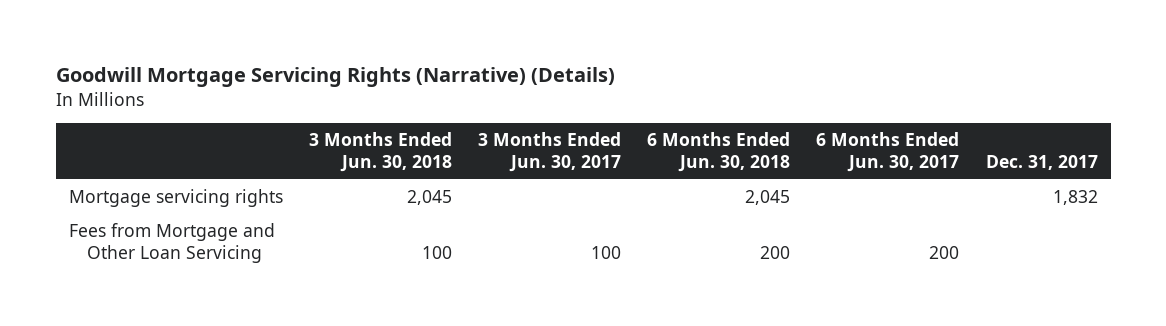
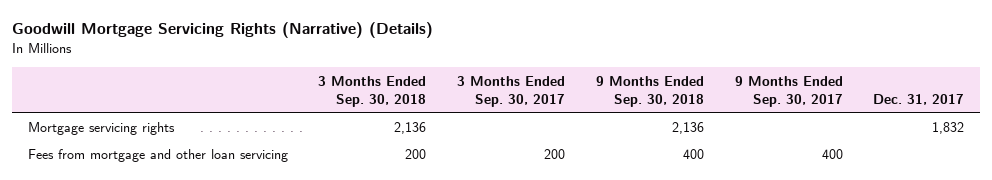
[308,132,452,172] 3 Months Ended Jun. 30, 2018 -> none
[478,132,622,172] 3 Months Ended Jun. 30, 2017 -> none
[647,132,791,172] 6 Months Ended Jun. 30, 2018 -> none
[816,132,960,172] 6 Months Ended Jun. 30, 2017 -> none
none -> [318,75,427,108] 3 Months Ended Sep. 30, 2018
none -> [457,75,566,108] 3 Months Ended Sep. 30, 2017
none -> [595,75,704,108] 9 Months Ended Sep. 30, 2018
none -> [734,75,843,108] 9 Months Ended Sep. 30, 2017
[68,223,275,263] Fees from Mortgage and Other Loan Servicing -> [27,149,288,163] Fees from mortgage and other loan servicing

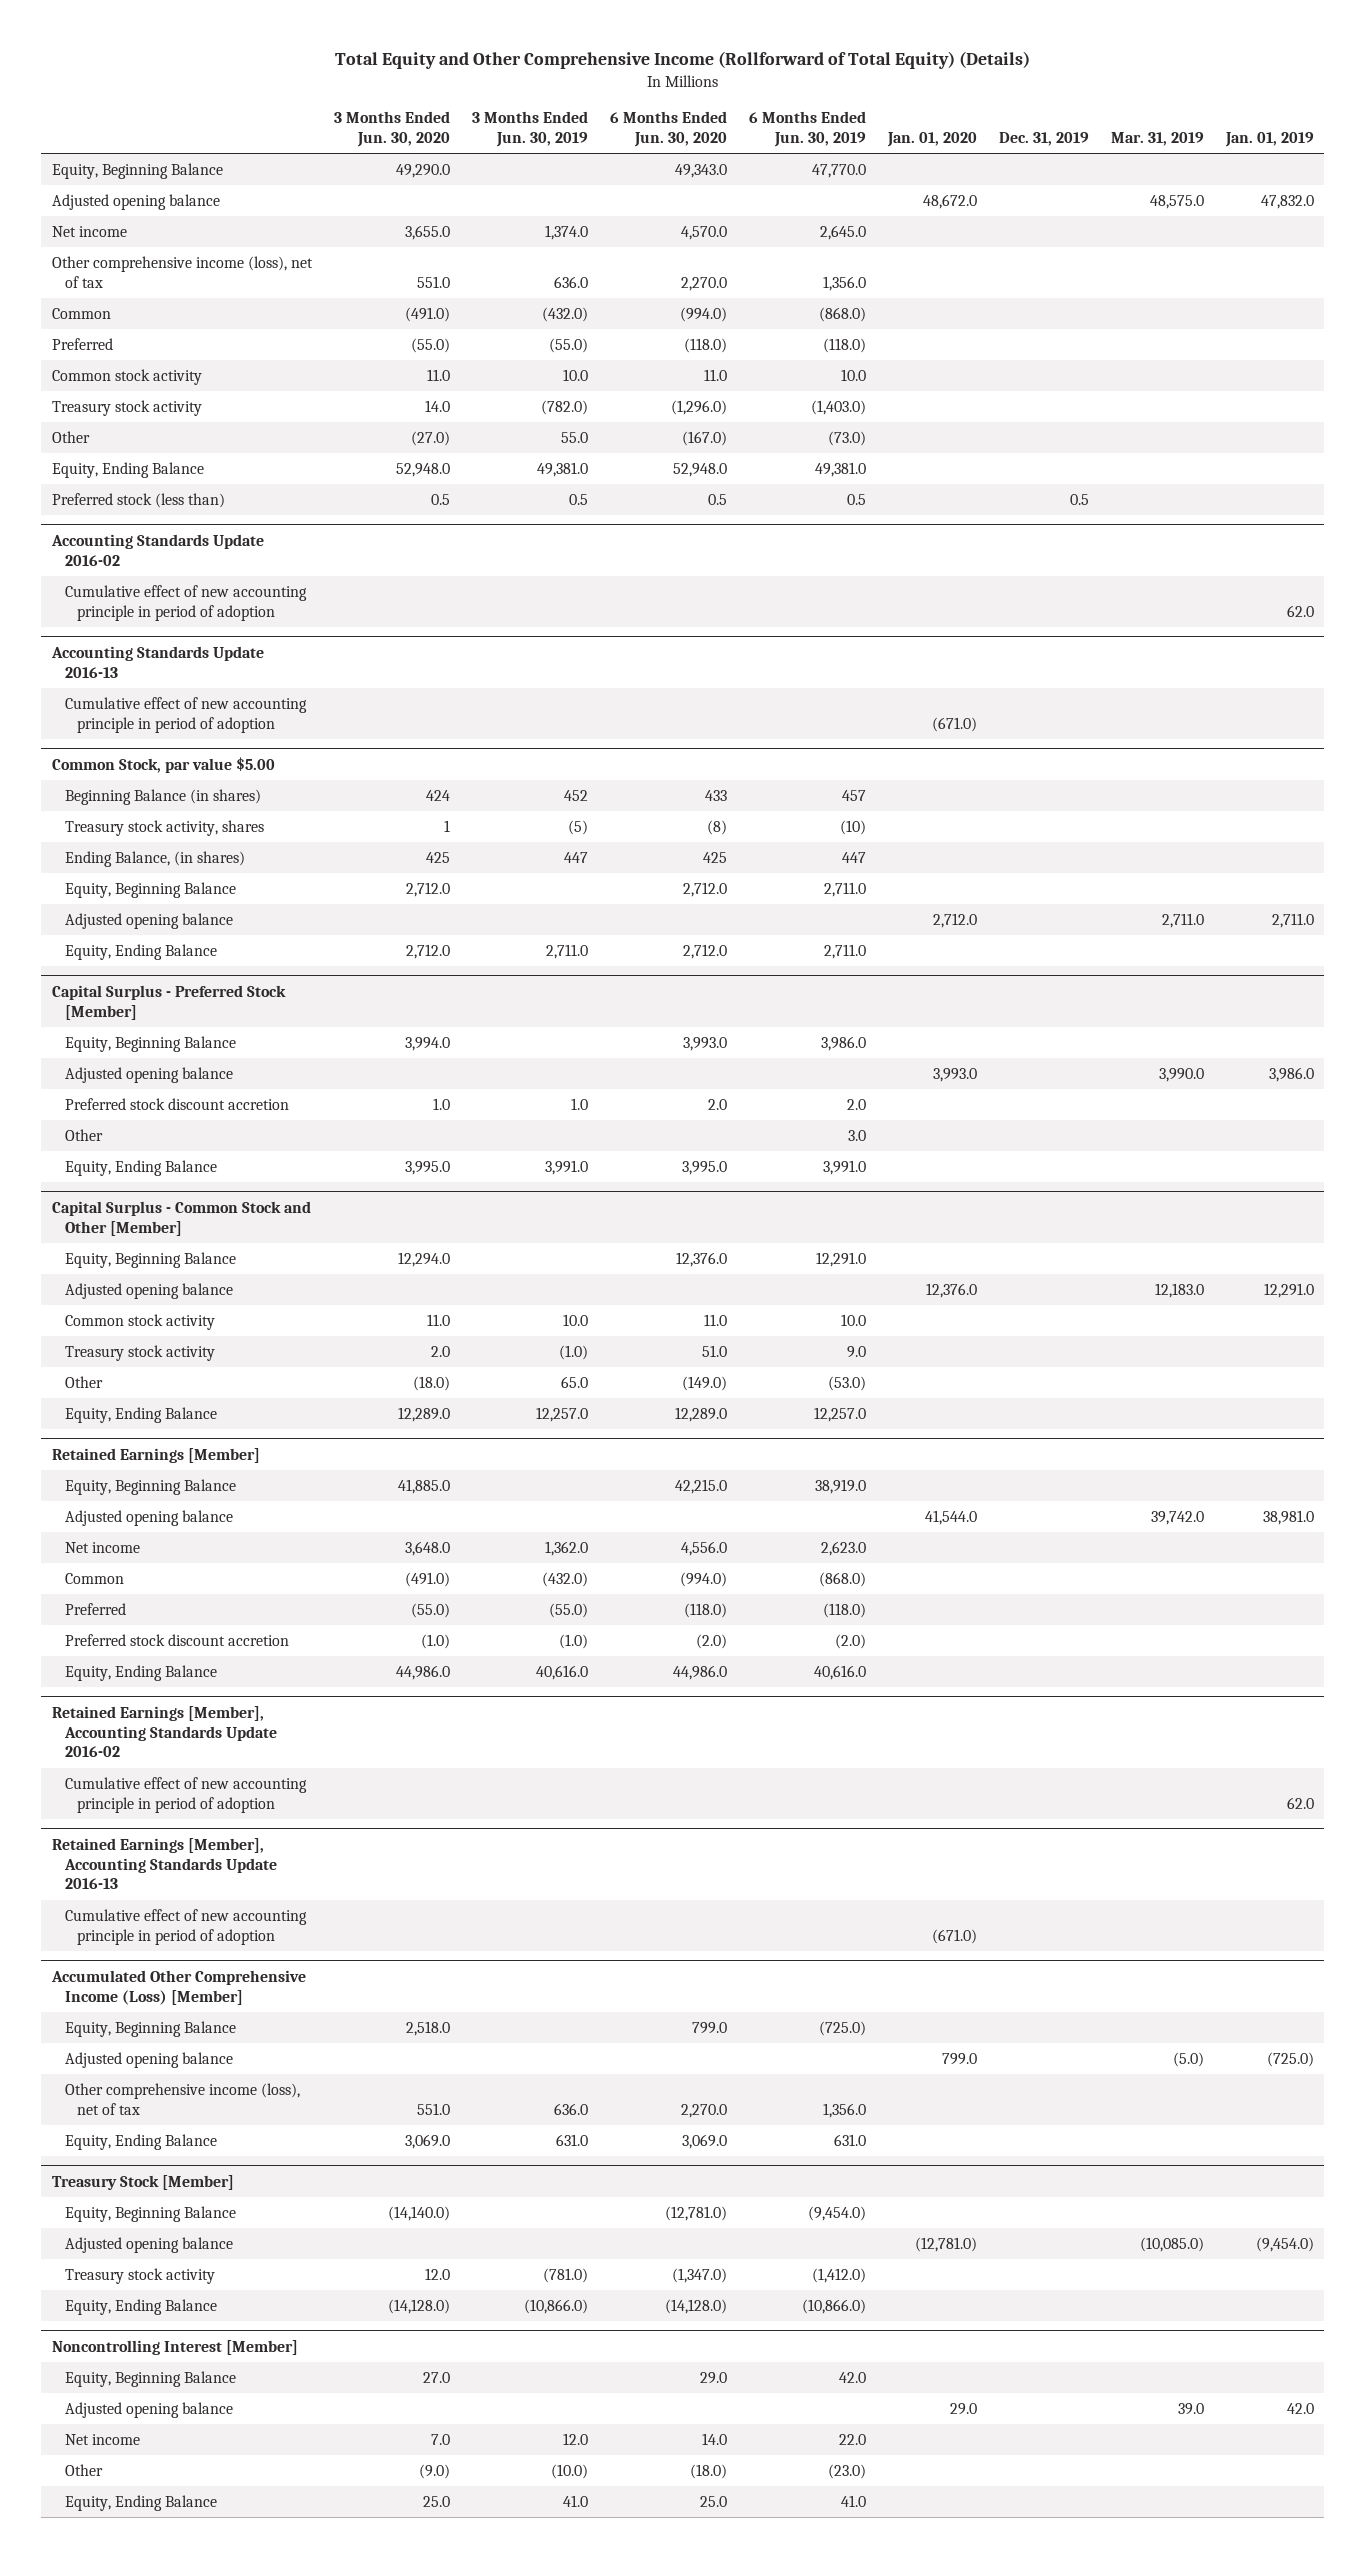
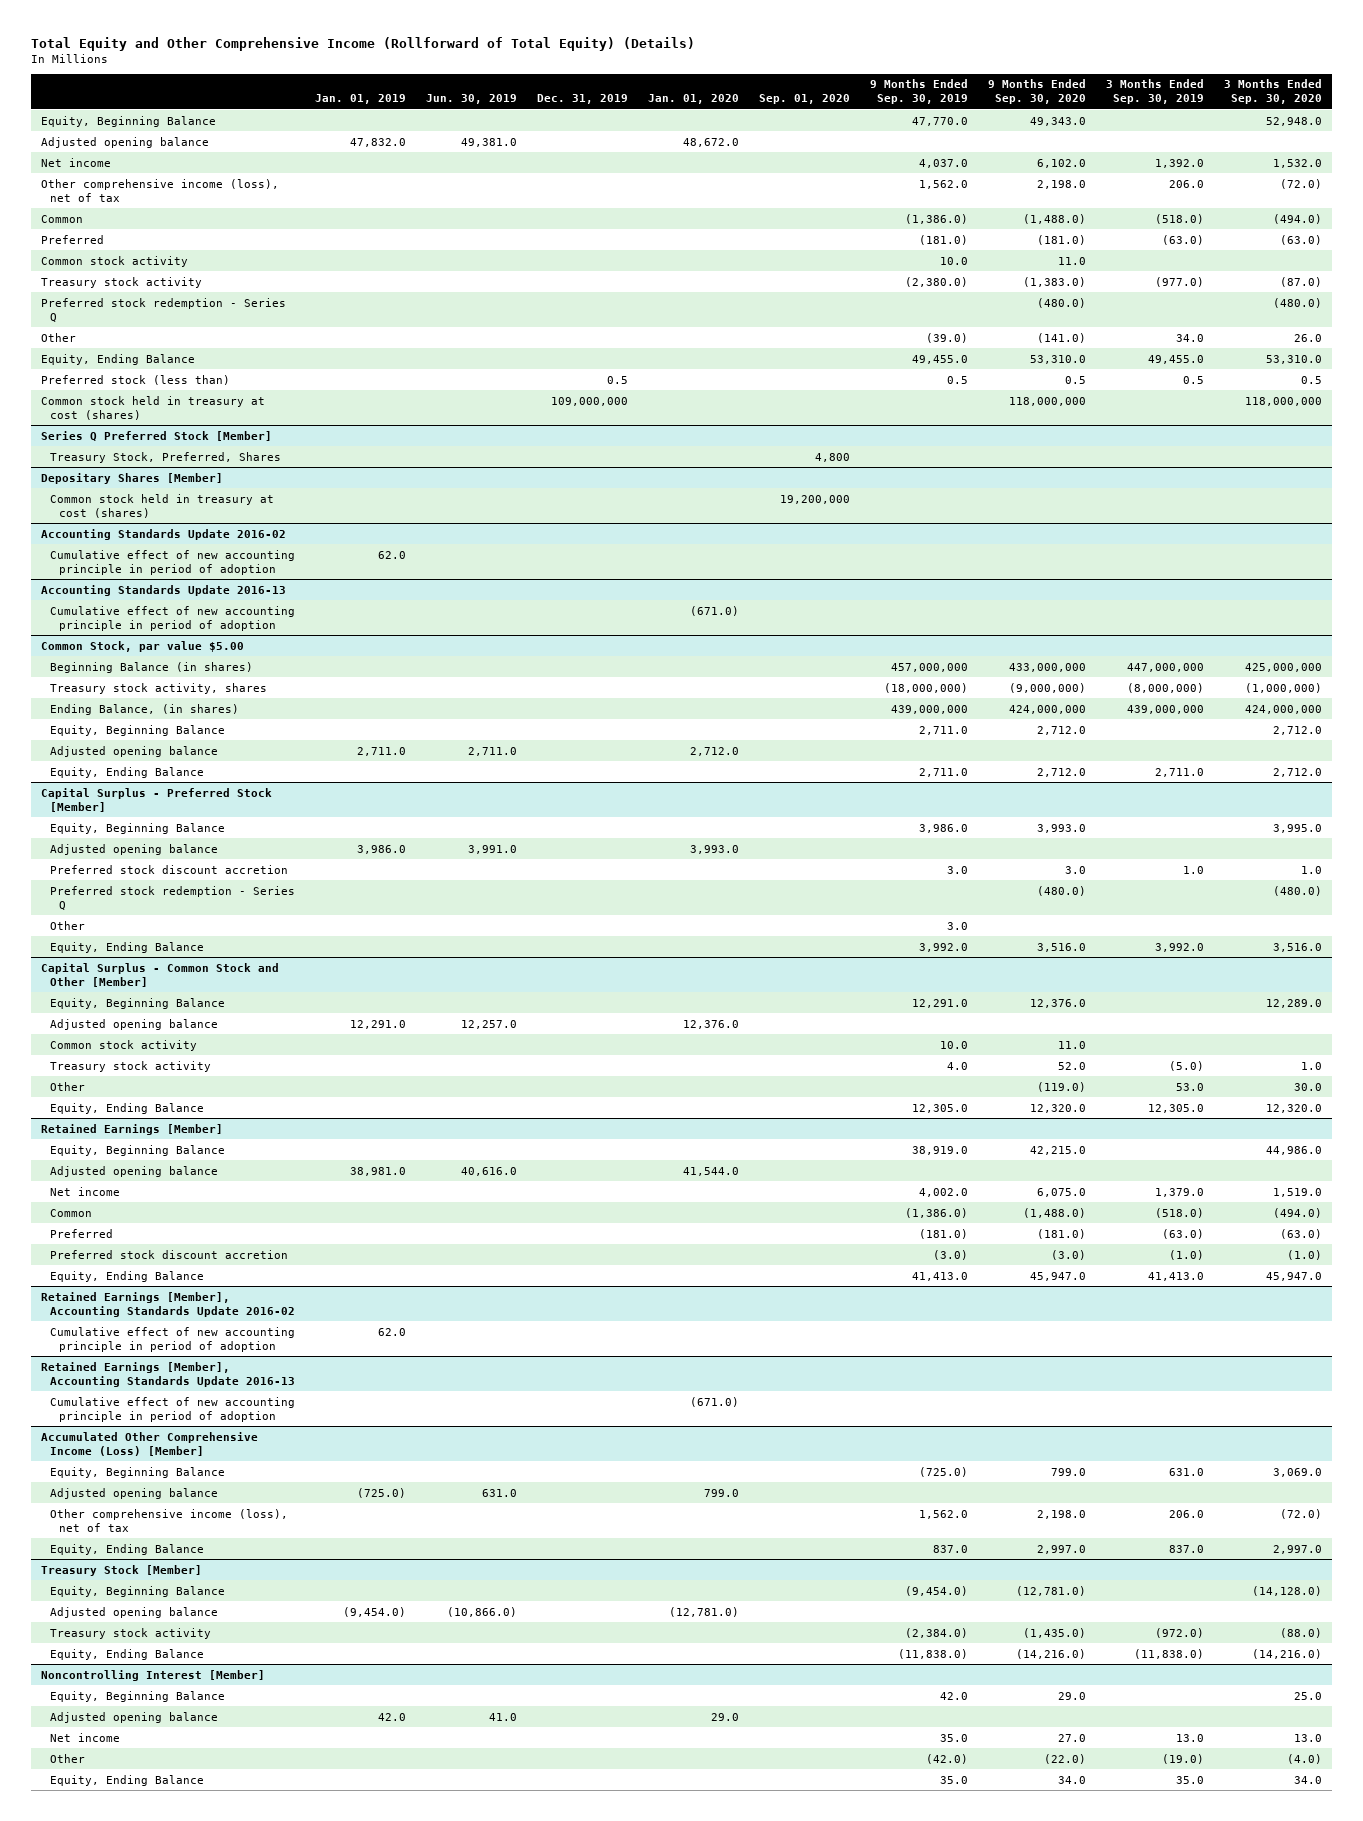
[333,111,450,147] 3 Months Ended Jun. 30, 2020 -> none
[471,111,588,147] 3 Months Ended Jun. 30, 2019 -> none
[609,111,727,147] 6 Months Ended Jun. 30, 2020 -> none
[748,111,866,147] 6 Months Ended Jun. 30, 2019 -> none
[1110,131,1204,146] Mar. 31, 2019 -> none
none -> [425,94,517,105] Jun. 30, 2019
none -> [758,94,850,105] Sep. 01, 2020
none -> [869,79,968,105] 9 Months Ended Sep. 30, 2019
none -> [987,79,1086,105] 9 Months Ended Sep. 30, 2020
none -> [1105,79,1204,105] 3 Months Ended Sep. 30, 2019
none -> [1223,79,1322,105] 3 Months Ended Sep. 30, 2020
none -> [40,297,286,322] Preferred stock redemption - Series Q
none -> [40,395,265,420] Common stock held in treasury at cost (shares)
none -> [40,430,272,441] Series Q Preferred Stock [Member]
none -> [49,451,281,463] Treasury Stock, Preferred, Shares
none -> [40,472,223,484] Depositary Shares [Member]
none -> [49,493,274,518] Common stock held in treasury at cost (shares)
none -> [49,885,295,910] Preferred stock redemption - Series Q

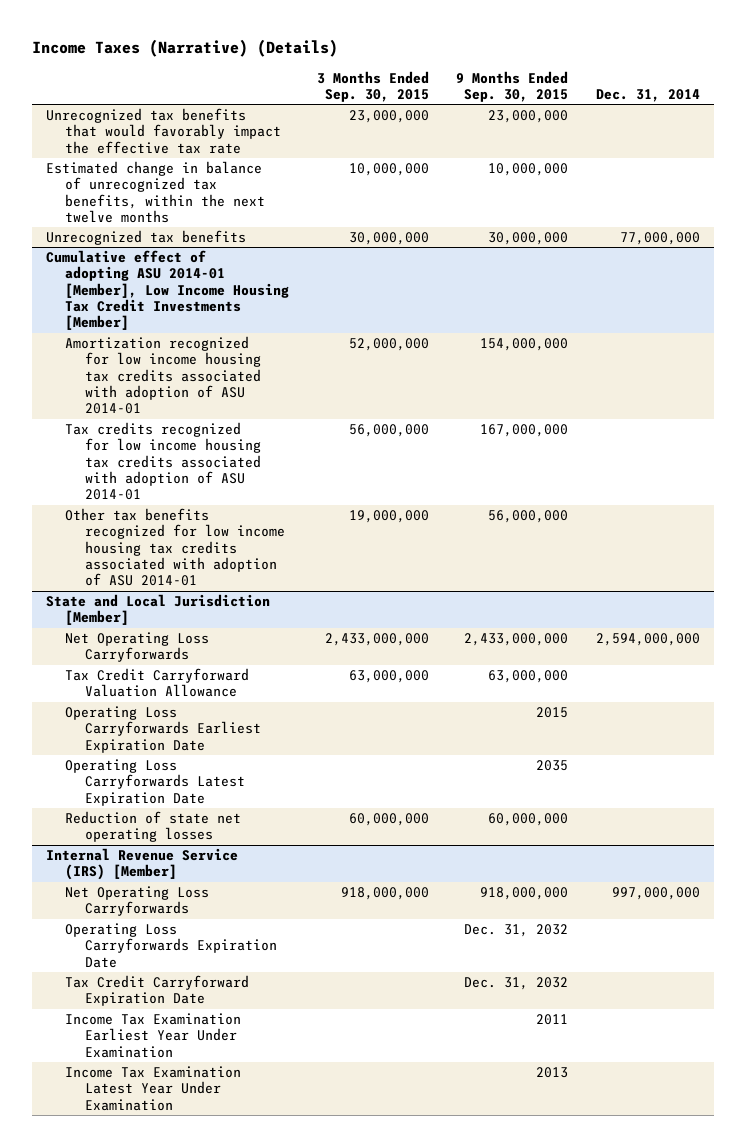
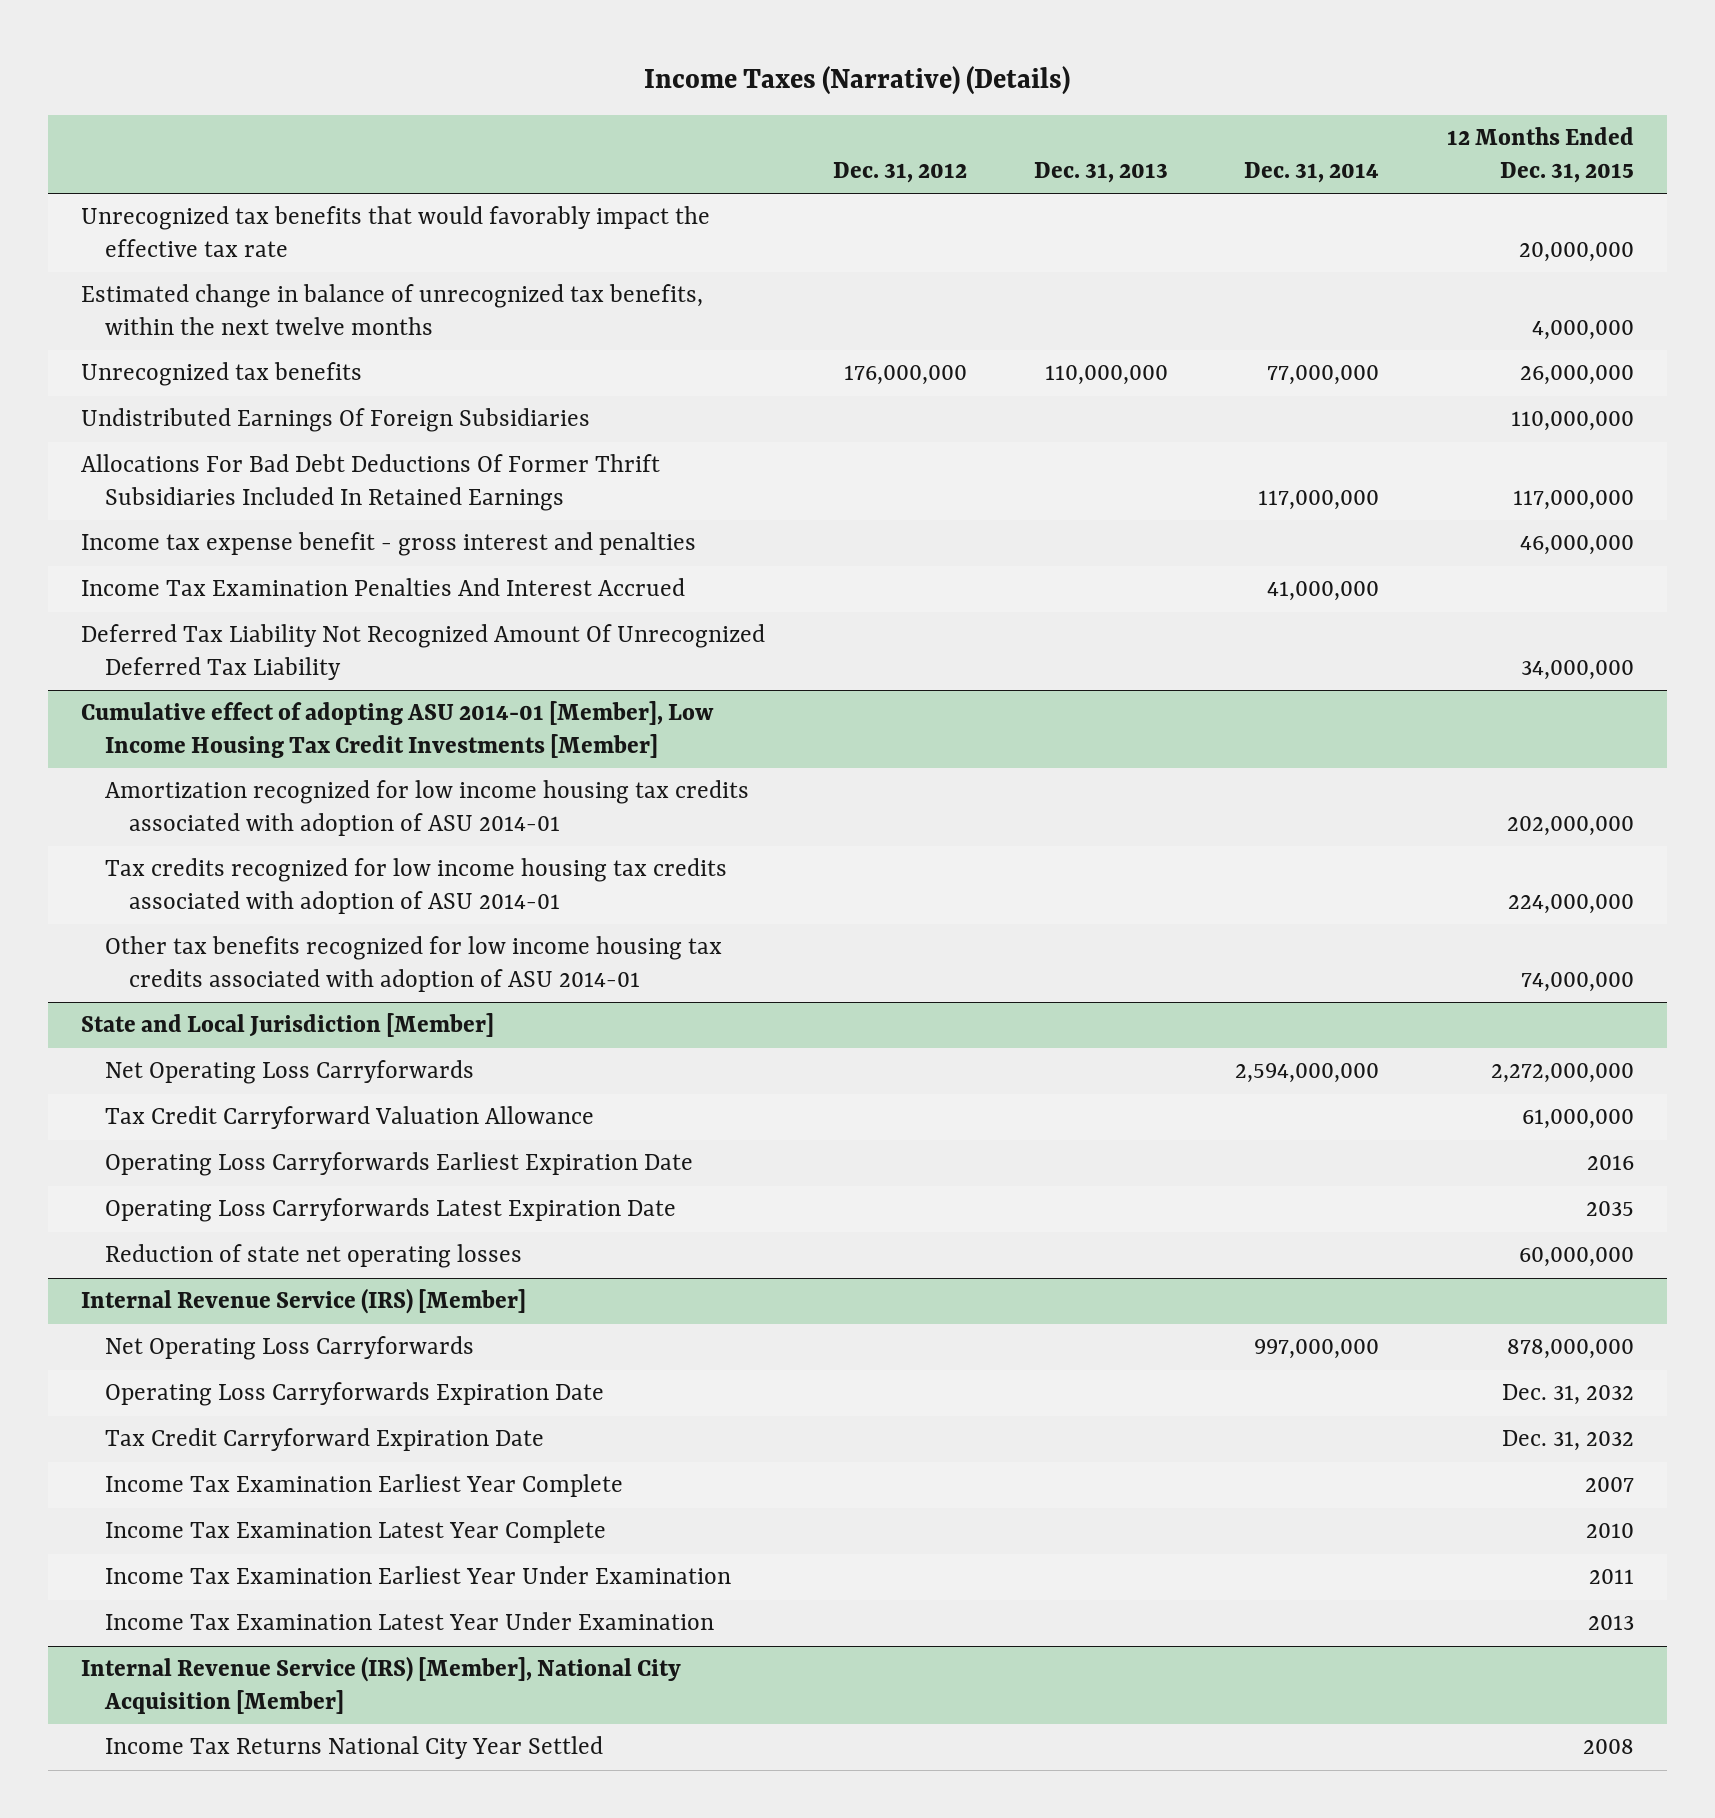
[316,70,429,102] 3 Months Ended Sep. 30, 2015 -> none
[456,70,569,102] 9 Months Ended Sep. 30, 2015 -> none
none -> [832,161,967,183] Dec. 31, 2012
none -> [1033,161,1168,183] Dec. 31, 2013
none -> [1446,127,1634,183] 12 Months Ended Dec. 31, 2015
none -> [81,408,591,433] Undistributed Earnings Of Foreign Subsidiaries
none -> [81,454,661,511] Allocations For Bad Debt Deductions Of Former Thrift Subsidiaries Included In Retained Earnings
none -> [81,532,697,557] Income tax expense benefit - gross interest and penalties
none -> [81,578,686,597] Income Tax Examination Penalties And Interest Accrued
none -> [81,624,766,680] Deferred Tax Liability Not Recognized Amount Of Unrecognized Deferred Tax Liability
none -> [105,1474,624,1498] Income Tax Examination Earliest Year Complete
none -> [105,1520,607,1544] Income Tax Examination Latest Year Complete
none -> [81,1656,682,1714] Internal Revenue Service (IRS) [Member], National City Acquisition [Member]
none -> [105,1736,604,1760] Income Tax Returns National City Year Settled

